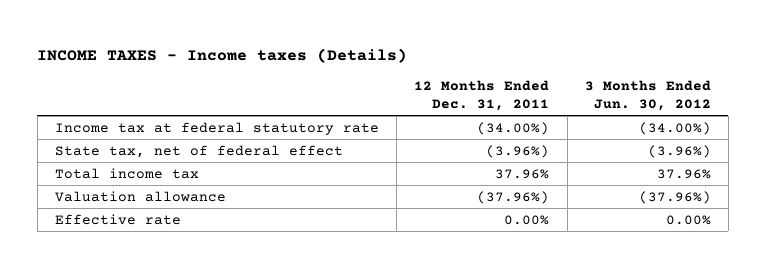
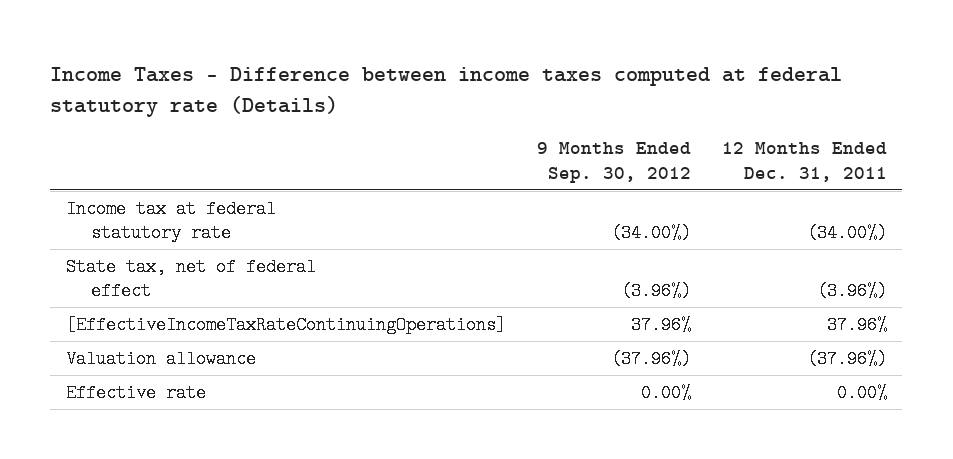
[37,47,408,63] INCOME TAXES - Income taxes (Details) -> [50,67,843,117] Income Taxes - Difference between income taxes computed at federal statutory rate (Details)
[584,80,711,111] 3 Months Ended Jun. 30, 2012 -> none
none -> [536,142,691,183] 9 Months Ended Sep. 30, 2012
[54,167,199,179] Total income tax -> [65,315,506,334] [EffectiveIncomeTaxRateContinuingOperations]

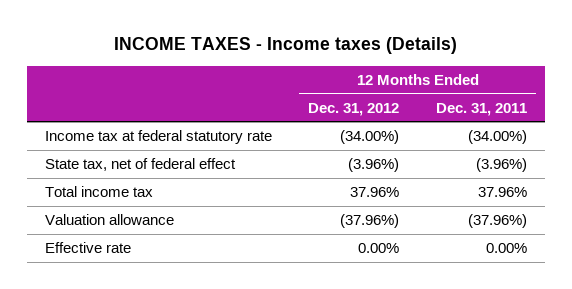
[50,67,843,117] Income Taxes - Difference between income taxes computed at federal statutory rate (Details) -> [113,37,457,55] INCOME TAXES - Income taxes (Details)
[536,142,691,183] 9 Months Ended Sep. 30, 2012 -> none
none -> [308,102,400,116] Dec. 31, 2012
[65,315,506,334] [EffectiveIncomeTaxRateContinuingOperations] -> [45,186,154,198] Total income tax

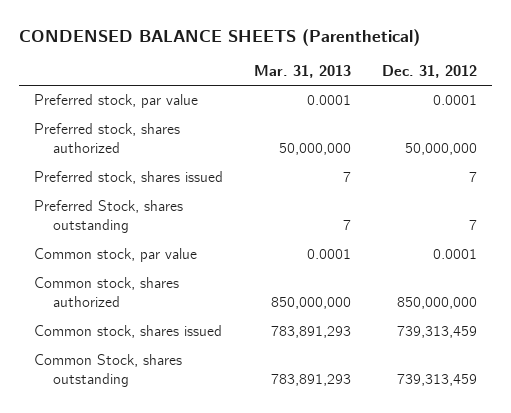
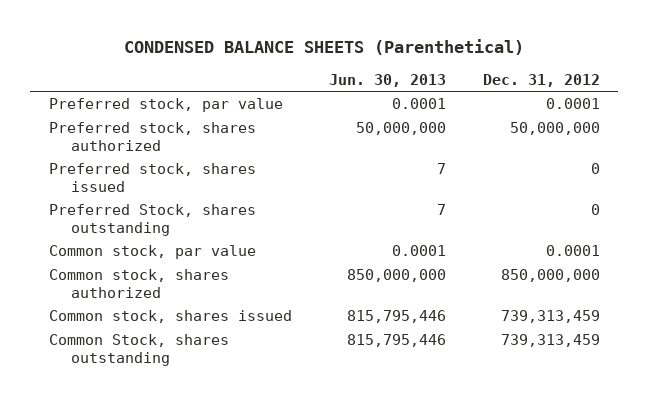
[253,64,351,78] Mar. 31, 2013 -> none
none -> [328,73,446,87] Jun. 30, 2013
[468,172,477,183] 7 -> [590,163,600,175] 0
[468,220,477,231] 7 -> [590,204,600,216] 0

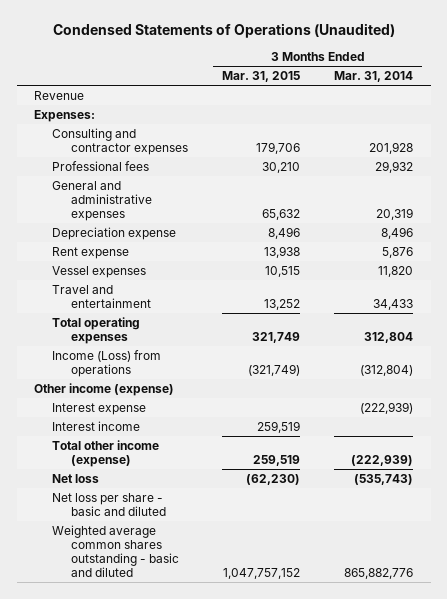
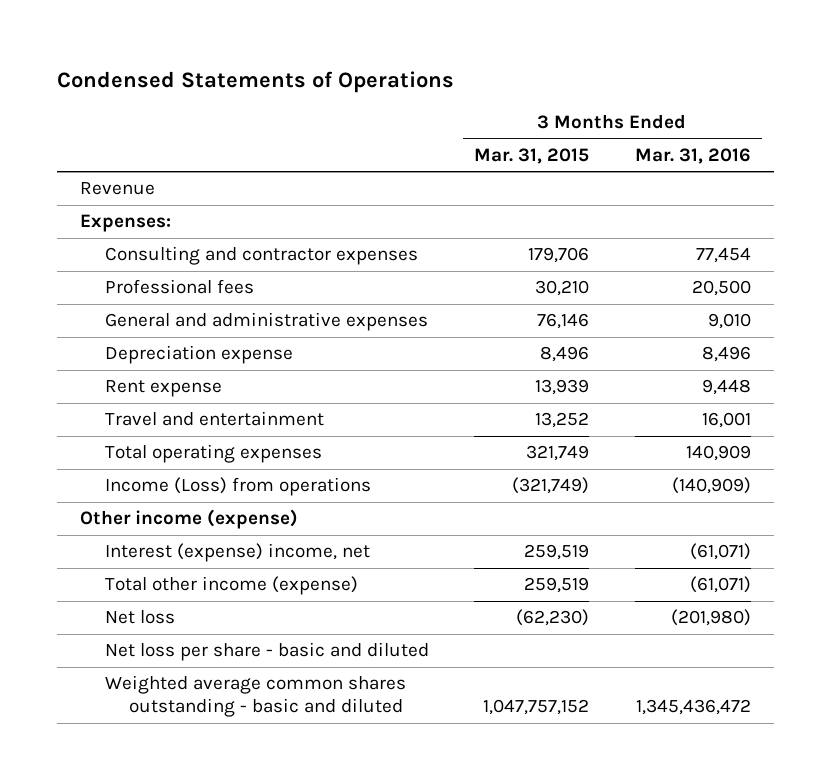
[52,23,395,39] Condensed Statements of Operations (Unaudited) -> [57,70,455,93] Condensed Statements of Operations
[334,71,414,83] Mar. 31, 2014 -> none
none -> [634,147,751,164] Mar. 31, 2016
[262,208,301,220] 65,632 -> [537,313,590,330] 76,146
[52,265,147,278] Vessel expenses -> none
[264,245,301,258] 13,938 -> [535,379,590,396] 13,939
[52,402,147,415] Interest expense -> none
[52,420,141,431] Interest income -> [104,543,370,563] Interest (expense) income, net

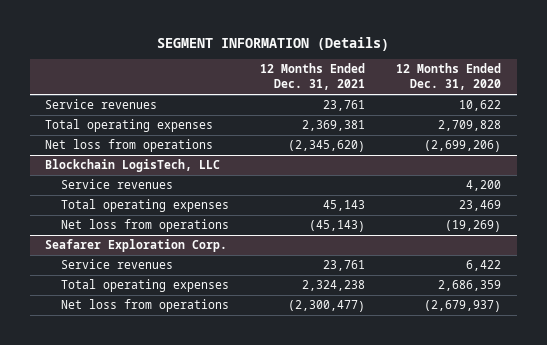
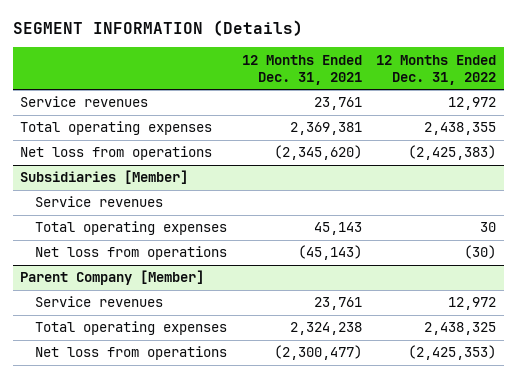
[396,63,502,91] 12 Months Ended Dec. 31, 2020 -> none
none -> [376,54,497,85] 12 Months Ended Dec. 31, 2022
[45,159,221,173] Blockchain LogisTech, LLC -> [20,170,189,185] Subsidiaries [Member]
[45,239,228,253] Seafarer Exploration Corp. -> [20,270,205,286] Parent Company [Member]

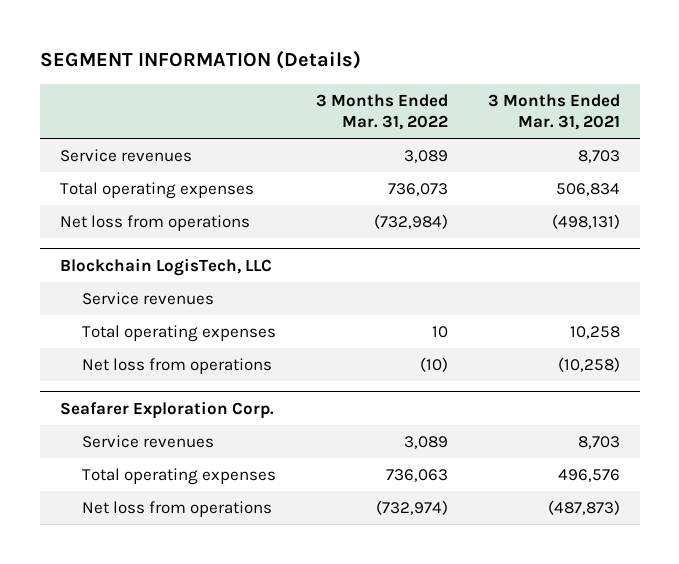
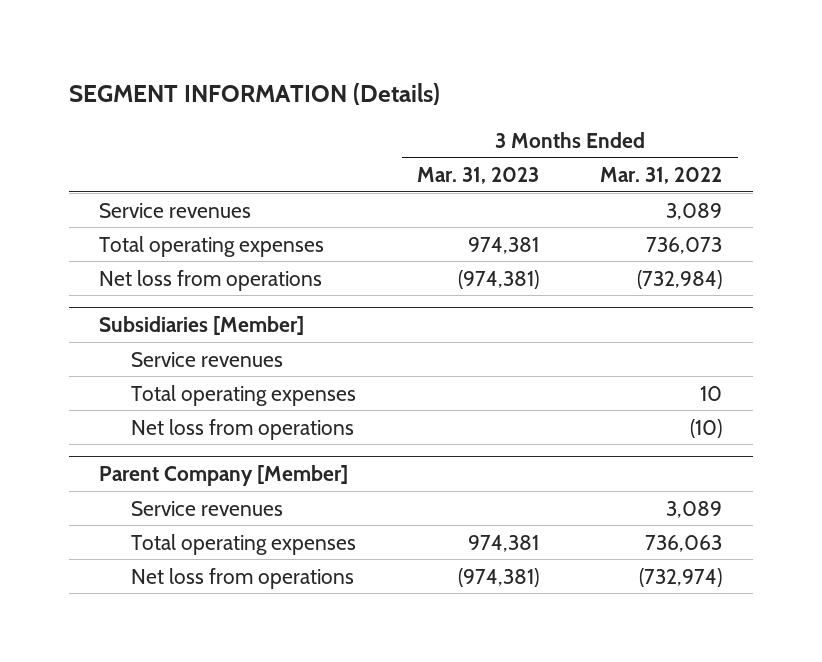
[487,93,620,131] 3 Months Ended Mar. 31, 2021 -> none
none -> [417,166,540,184] Mar. 31, 2023
[59,257,272,276] Blockchain LogisTech, LLC -> [99,316,305,336] Subsidiaries [Member]
[59,400,274,419] Seafarer Exploration Corp. -> [99,465,349,487] Parent Company [Member]

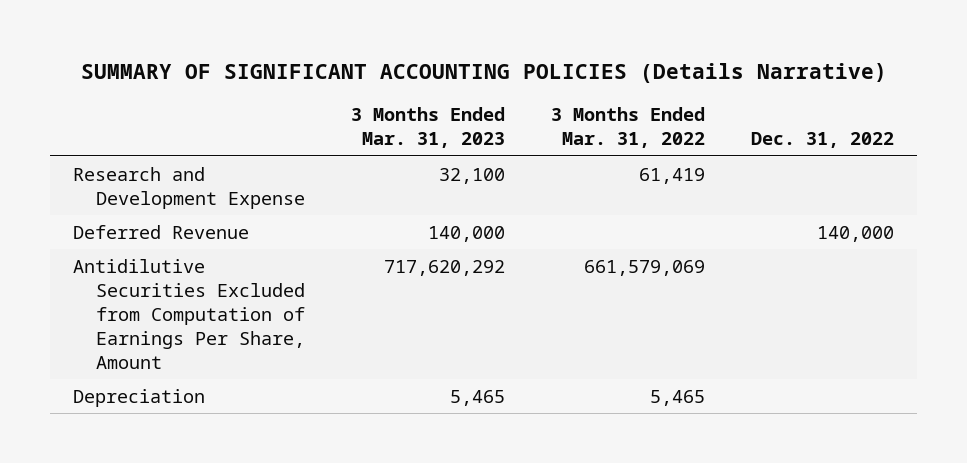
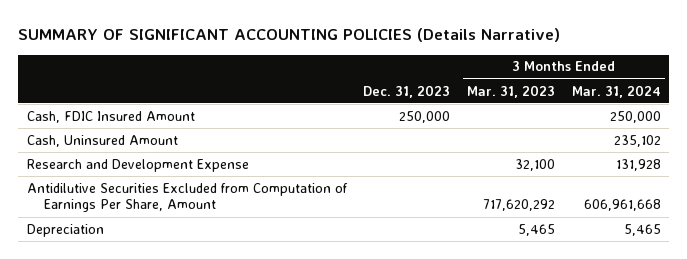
[550,107,705,149] 3 Months Ended Mar. 31, 2022 -> none
[751,132,895,149] Dec. 31, 2022 -> none
none -> [363,84,451,98] Dec. 31, 2023
none -> [571,84,661,98] Mar. 31, 2024
none -> [26,110,195,123] Cash, FDIC Insured Amount
none -> [26,134,178,147] Cash, Uninsured Amount
[73,224,250,239] Deferred Revenue -> none

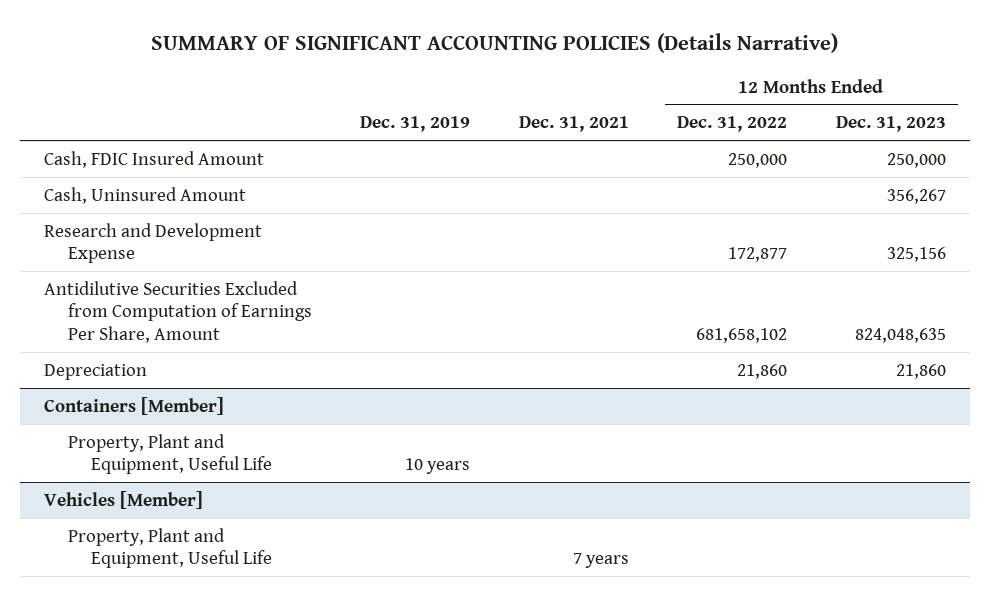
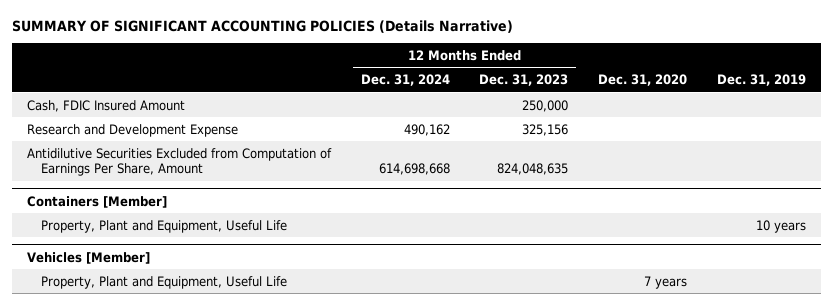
[518,116,629,133] Dec. 31, 2021 -> none
[677,116,788,133] Dec. 31, 2022 -> none
none -> [360,74,450,87] Dec. 31, 2024
none -> [598,74,688,87] Dec. 31, 2020
[44,186,247,204] Cash, Uninsured Amount -> none
[44,363,148,380] Depreciation -> none

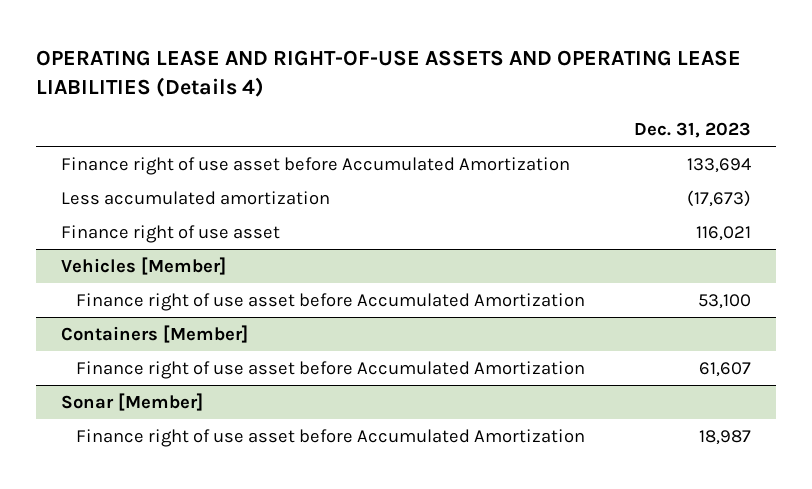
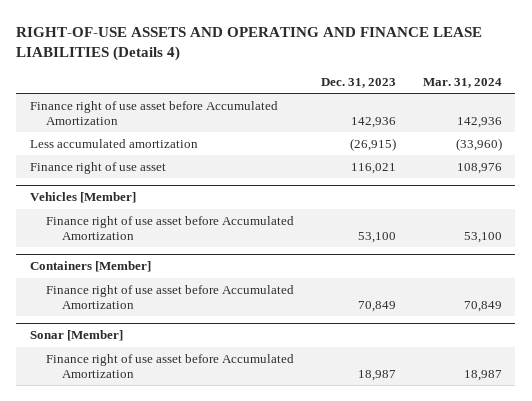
[36,49,742,97] OPERATING LEASE AND RIGHT-OF-USE ASSETS AND OPERATING LEASE LIABILITIES (Details 4) -> [16,26,483,61] RIGHT-OF-USE ASSETS AND OPERATING AND FINANCE LEASE LIABILITIES (Details 4)
none -> [422,77,502,88] Mar. 31, 2024
[687,157,752,173] 133,694 -> [350,117,396,129] 142,936
[687,189,752,207] (17,673) -> [349,137,396,151] (26,915)
[699,361,752,377] 61,607 -> [357,301,396,313] 70,849

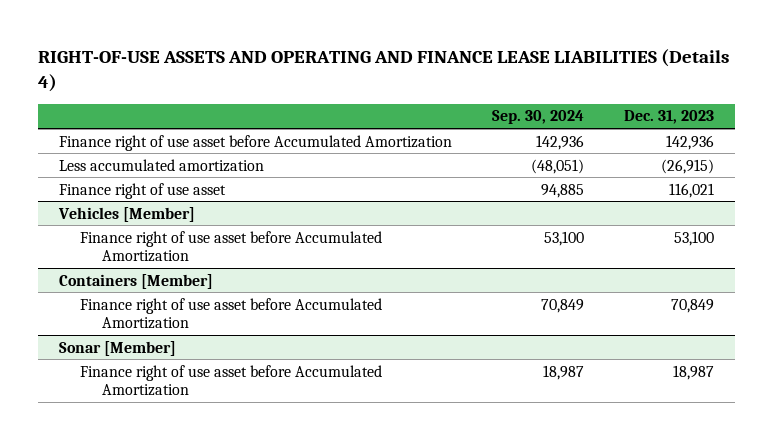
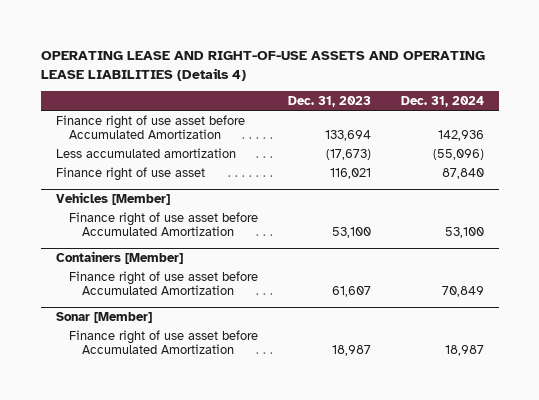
[38,49,730,92] RIGHT-OF-USE ASSETS AND OPERATING AND FINANCE LEASE LIABILITIES (Details 4) -> [40,50,485,82] OPERATING LEASE AND RIGHT-OF-USE ASSETS AND OPERATING LEASE LIABILITIES (Details 4)
[492,110,585,125] Sep. 30, 2024 -> none
none -> [400,96,484,108] Dec. 31, 2024
[666,134,715,150] 142,936 -> [324,129,371,141] 133,694
[661,158,715,174] (26,915) -> [325,148,371,160] (17,673)
[671,298,715,313] 70,849 -> [331,285,371,297] 61,607

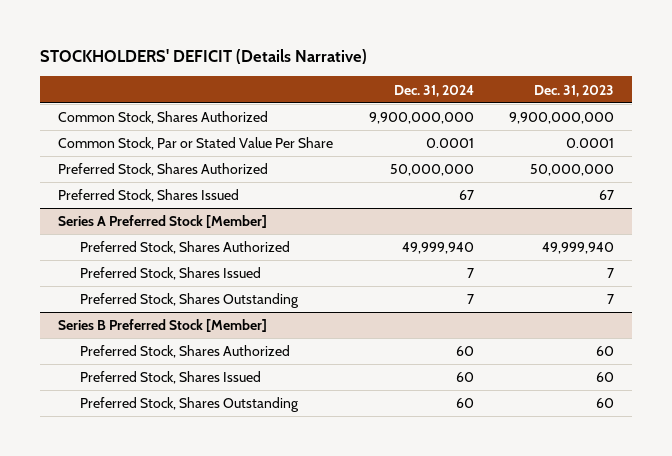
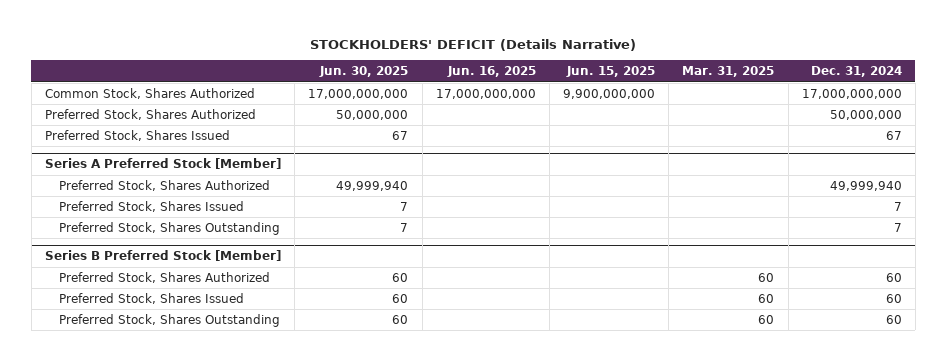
[534,84,615,97] Dec. 31, 2023 -> none
none -> [319,66,409,78] Jun. 30, 2025
none -> [446,66,536,78] Jun. 16, 2025
none -> [566,66,656,78] Jun. 15, 2025
none -> [682,66,775,78] Mar. 31, 2025
[58,137,334,151] Common Stock, Par or Stated Value Per Share -> none
[368,112,474,125] 9,900,000,000 -> [801,88,902,99] 17,000,000,000

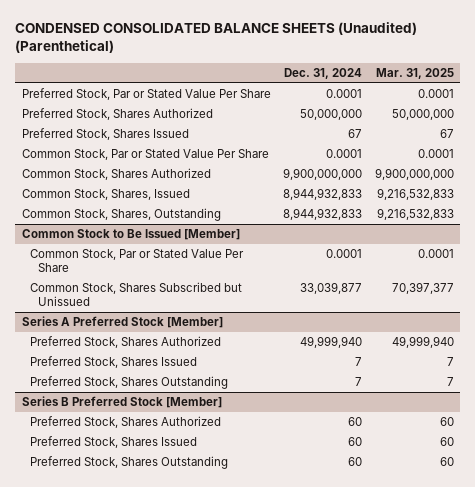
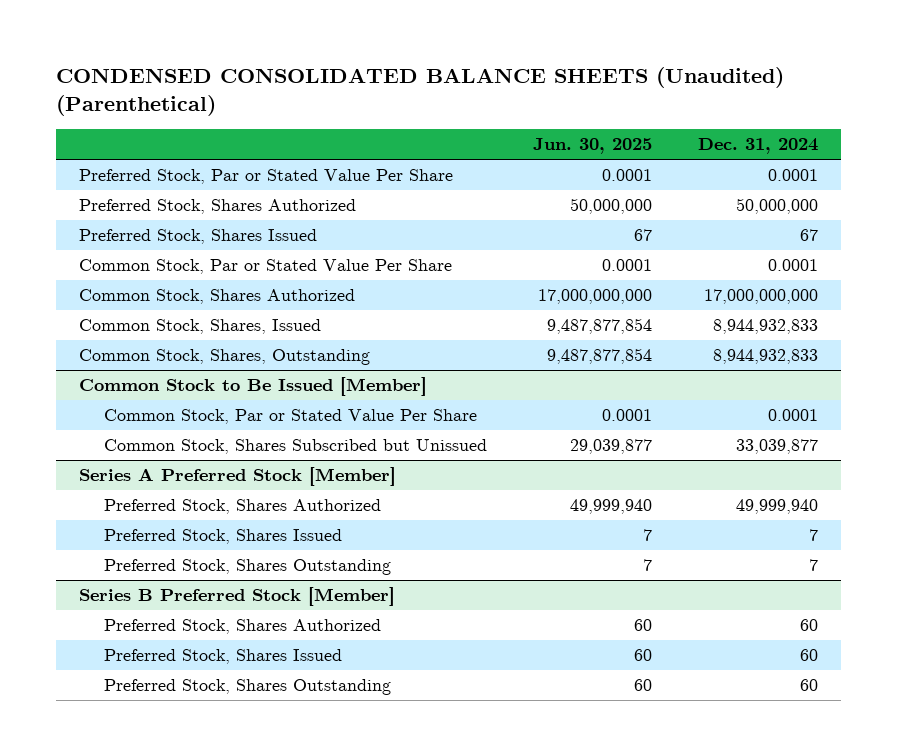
[375,67,454,79] Mar. 31, 2025 -> none
none -> [533,138,653,155] Jun. 30, 2025
[283,168,363,181] 9,900,000,000 -> [704,289,819,305] 17,000,000,000

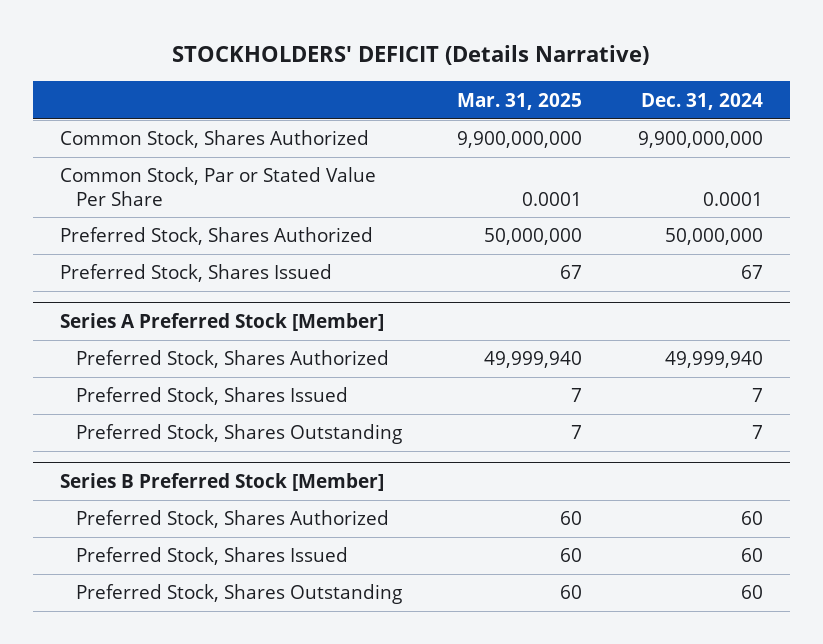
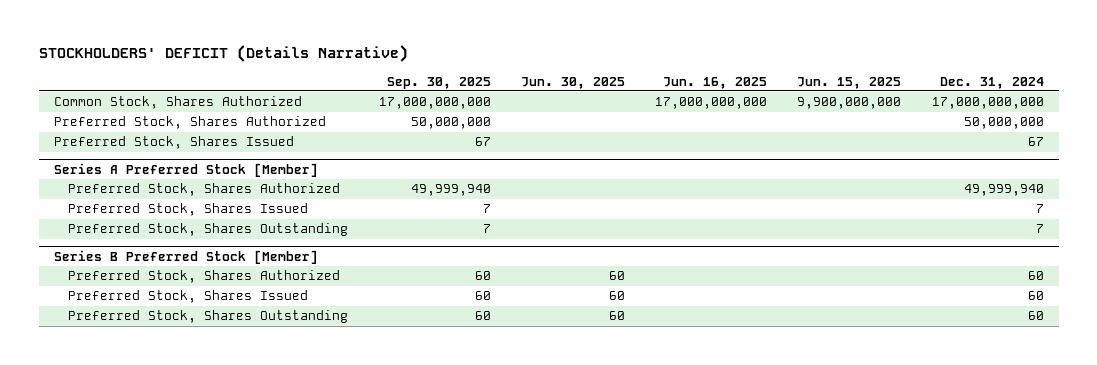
[457,92,583,110] Mar. 31, 2025 -> none
none -> [386,76,491,89] Sep. 30, 2025
none -> [520,76,625,89] Jun. 30, 2025
none -> [663,76,768,89] Jun. 16, 2025
none -> [797,76,902,89] Jun. 15, 2025
[60,167,377,206] Common Stock, Par or Stated Value Per Share -> none
[637,131,763,149] 9,900,000,000 -> [931,97,1044,110] 17,000,000,000

